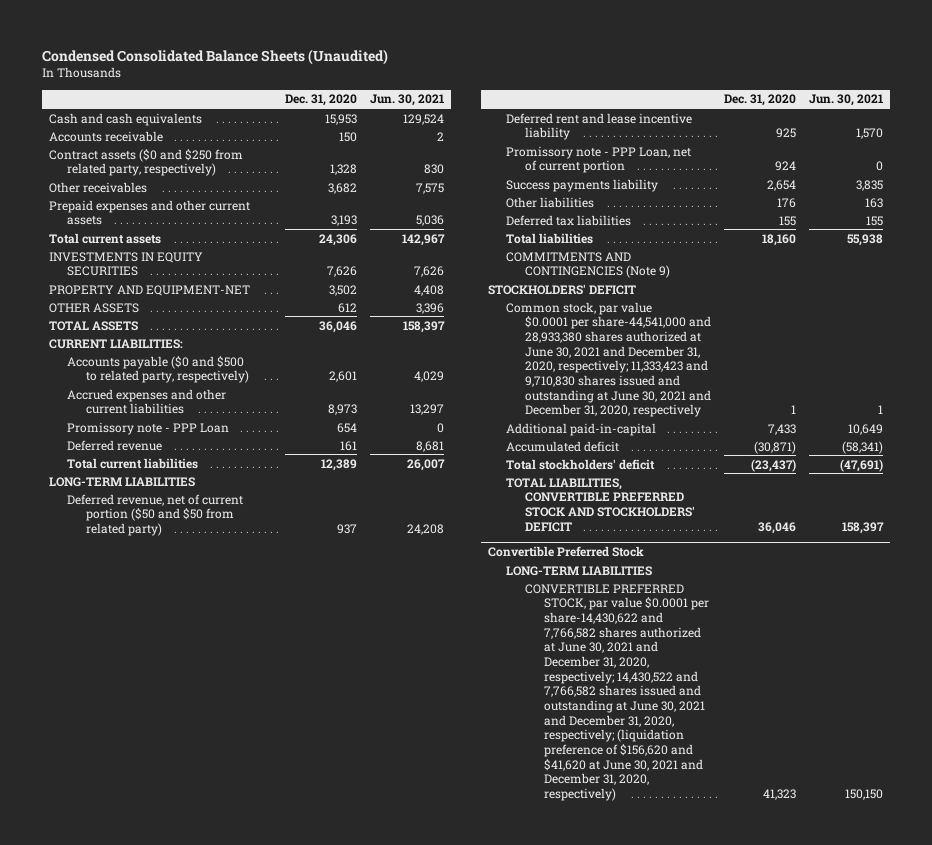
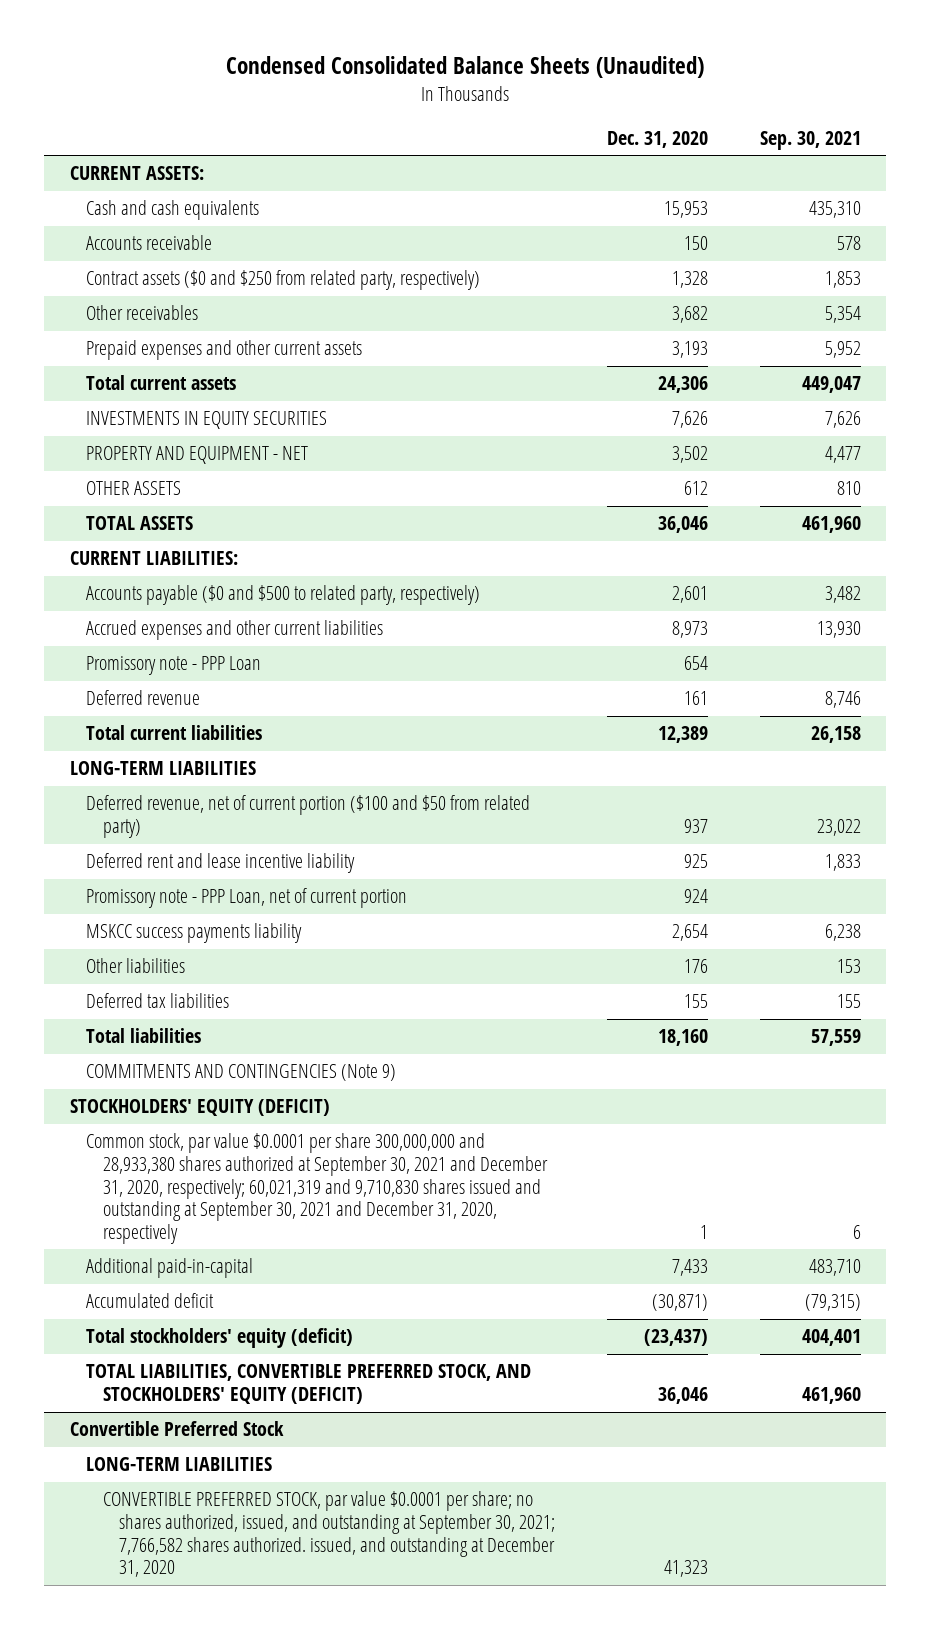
[370,94,445,107] Jun. 30, 2021 -> none
none -> [759,130,861,150] Sep. 30, 2021
none -> [69,166,204,181] CURRENT ASSETS:
[48,284,250,296] PROPERTY AND EQUIPMENT-NET -> [86,446,309,465] PROPERTY AND EQUIPMENT - NET
[67,493,244,536] Deferred revenue, net of current portion ($50 and $50 from related party) -> [86,795,531,839] Deferred revenue, net of current portion ($100 and $50 from related party)
[506,178,659,192] Success payments liability -> [86,923,303,944] MSKCC success payments liability
[487,283,636,295] STOCKHOLDERS' DEFICIT -> [69,1099,330,1117] STOCKHOLDERS' EQUITY (DEFICIT)
[506,301,712,418] Common stock, par value $0.0001 per share-44,541,000 and 28,933,380 shares authorized at June 30, 2021 and December 31, 2020, respectively; 11,333,423 and 9,710,830 shares issued and outstanding at June 30, 2021 and December 31, 2020, respectively -> [86,1133,548,1244] Common stock, par value $0.0001 per share 300,000,000 and 28,933,380 shares authorized at September 30, 2021 and December 31, 2020, respectively; 60,021,319 and 9,710,830 shares issued and outstanding at September 30, 2021 and December 31, 2020, respectively
[506,458,656,470] Total stockholders' deficit -> [86,1328,354,1349] Total stockholders' equity (deficit)
[506,477,696,532] TOTAL LIABILITIES, CONVERTIBLE PREFERRED STOCK AND STOCKHOLDERS' DEFICIT -> [86,1364,532,1405] TOTAL LIABILITIES, CONVERTIBLE PREFERRED STOCK, AND STOCKHOLDERS' EQUITY (DEFICIT)
[525,583,709,801] CONVERTIBLE PREFERRED STOCK, par value $0.0001 per share-14,430,622 and 7,766,582 shares authorized at June 30, 2021 and December 31, 2020, respectively; 14,430,522 and 7,766,582 shares issued and outstanding at June 30, 2021 and December 31, 2020, respectively; (liquidation preference of $156,620 and $41,620 at June 30, 2021 and December 31, 2020, respectively) -> [102,1491,556,1578] CONVERTIBLE PREFERRED STOCK, par value $0.0001 per share; no shares authorized, issued, and outstanding at September 30, 2021; 7,766,582 shares authorized. issued, and outstanding at December 31, 2020

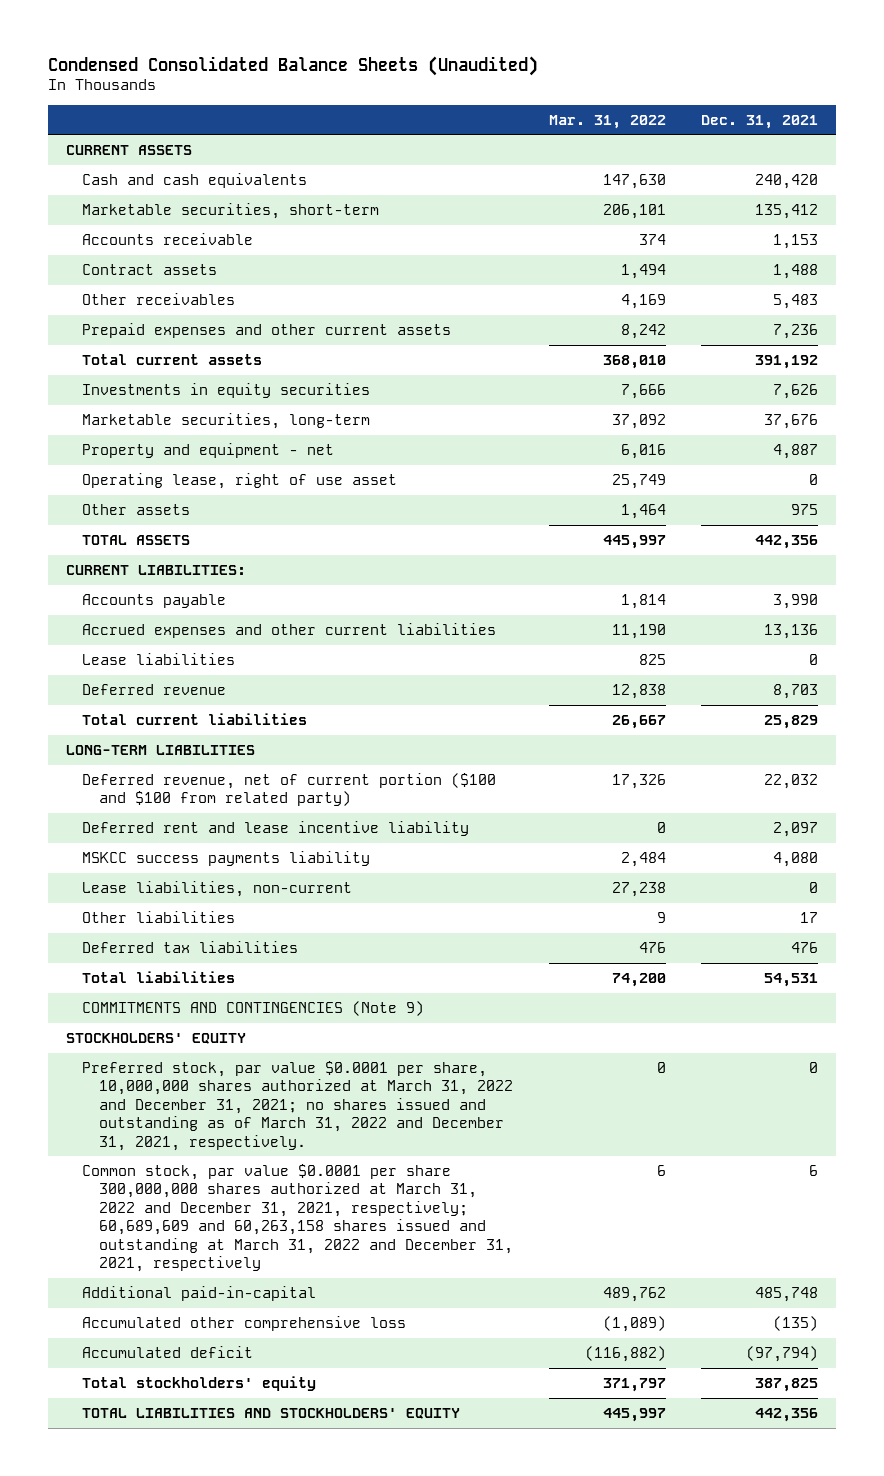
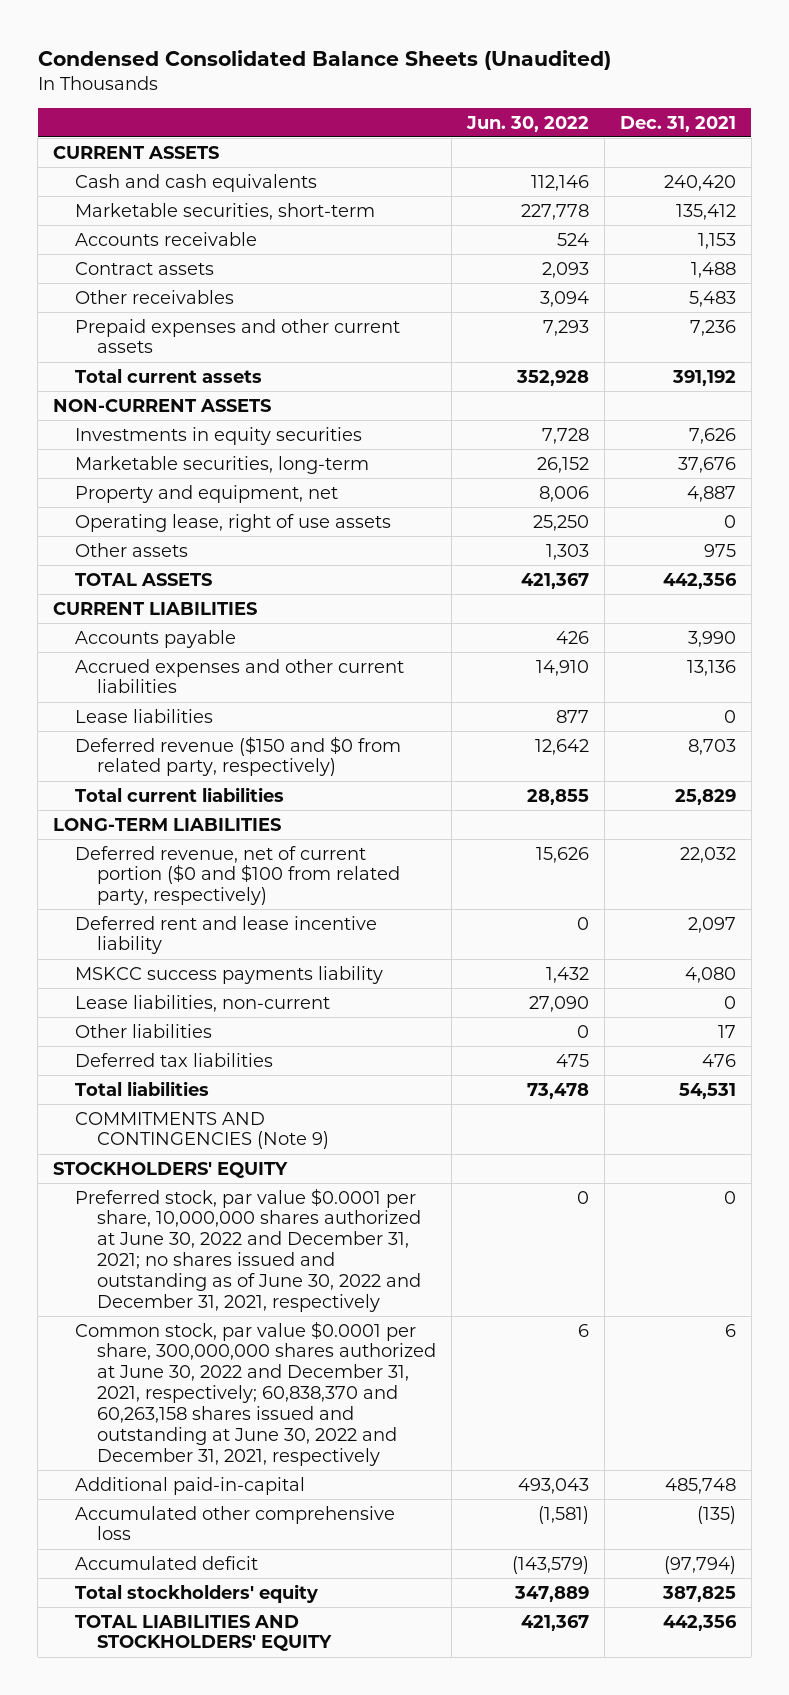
[548,114,666,129] Mar. 31, 2022 -> none
none -> [466,115,590,132] Jun. 30, 2022
none -> [53,398,272,412] NON-CURRENT ASSETS
[82,442,335,458] Property and equipment - net -> [75,484,339,503] Property and equipment, net
[82,472,398,489] Operating lease, right of use asset -> [75,513,392,532] Operating lease, right of use assets
[65,564,246,575] CURRENT LIABILITIES: -> [53,601,258,615] CURRENT LIABILITIES
[82,683,227,695] Deferred revenue -> [75,735,402,777] Deferred revenue ($150 and $0 from related party, respectively)
[82,772,497,807] Deferred revenue, net of current portion ($100 and $100 from related party) -> [75,845,401,906] Deferred revenue, net of current portion ($0 and $100 from related party, respectively)
[82,1060,514,1151] Preferred stock, par value $0.0001 per share, 10,000,000 shares authorized at March 31, 2022 and December 31, 2021; no shares issued and outstanding as of March 31, 2022 and December 31, 2021, respectively. -> [75,1187,422,1312] Preferred stock, par value $0.0001 per share, 10,000,000 shares authorized at June 30, 2022 and December 31, 2021; no shares issued and outstanding as of June 30, 2022 and December 31, 2021, respectively
[82,1163,514,1273] Common stock, par value $0.0001 per share 300,000,000 shares authorized at March 31, 2022 and December 31, 2021, respectively; 60,689,609 and 60,263,158 shares issued and outstanding at March 31, 2022 and December 31, 2021, respectively -> [75,1320,437,1466] Common stock, par value $0.0001 per share, 300,000,000 shares authorized at June 30, 2022 and December 31, 2021, respectively; 60,838,370 and 60,263,158 shares issued and outstanding at June 30, 2022 and December 31, 2021, respectively

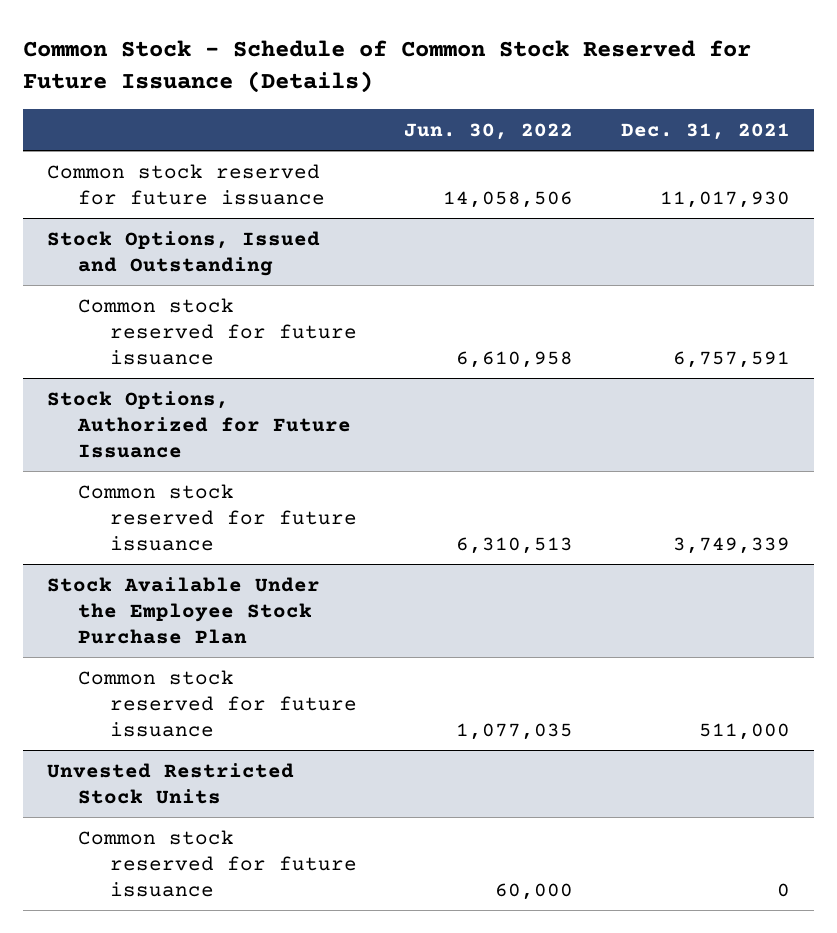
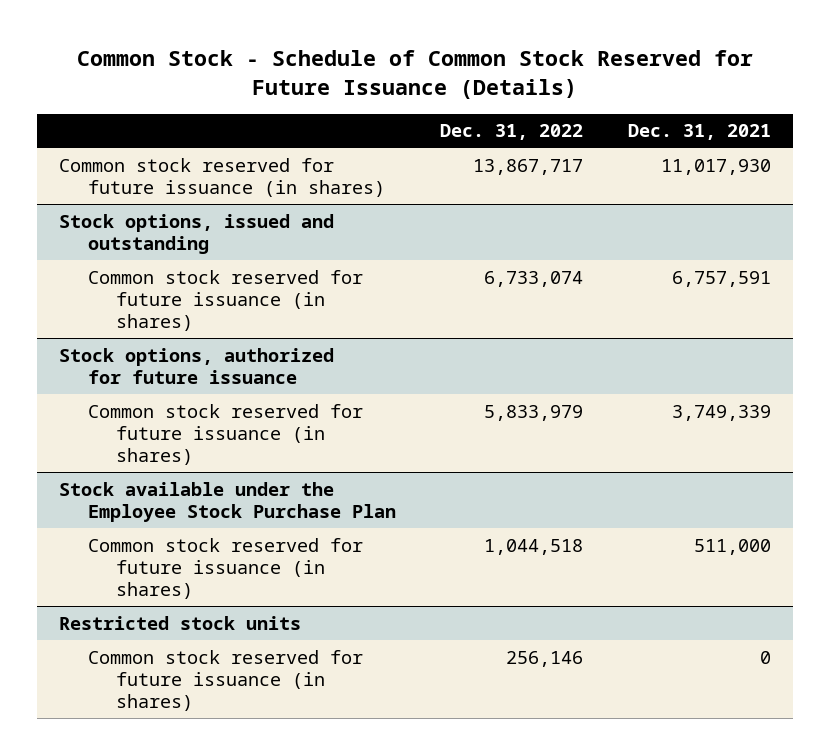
[404,122,574,140] Jun. 30, 2022 -> none
none -> [440,124,584,141] Dec. 31, 2022
[46,163,326,205] Common stock reserved for future issuance -> [59,157,385,197] Common stock reserved for future issuance (in shares)
[46,230,320,276] Stock Options, Issued and Outstanding -> [59,213,335,254] Stock options, issued and outstanding
[78,297,358,365] Common stock reserved for future issuance -> [87,269,363,332] Common stock reserved for future issuance (in shares)
[46,390,352,458] Stock Options, Authorized for Future Issuance -> [59,347,335,384] Stock options, authorized for future issuance
[78,483,358,551] Common stock reserved for future issuance -> [87,403,363,466] Common stock reserved for future issuance (in shares)
[46,576,320,644] Stock Available Under the Employee Stock Purchase Plan -> [59,481,396,522] Stock available under the Employee Stock Purchase Plan
[78,669,358,737] Common stock reserved for future issuance -> [87,537,363,600] Common stock reserved for future issuance (in shares)
[46,762,294,804] Unvested Restricted Stock Units -> [59,615,302,630] Restricted stock units
[78,829,358,897] Common stock reserved for future issuance -> [87,649,363,712] Common stock reserved for future issuance (in shares)

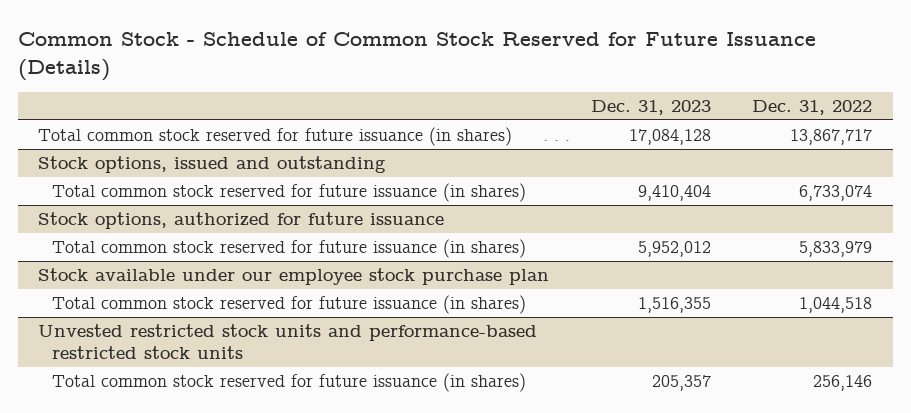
[627,124,771,141] Dec. 31, 2021 -> none
none -> [590,99,711,115] Dec. 31, 2023
[59,157,385,197] Common stock reserved for future issuance (in shares) -> [38,127,513,147] Total common stock reserved for future issuance (in shares)
[87,269,363,332] Common stock reserved for future issuance (in shares) -> [51,183,526,203] Total common stock reserved for future issuance (in shares)
[87,403,363,466] Common stock reserved for future issuance (in shares) -> [51,239,526,259] Total common stock reserved for future issuance (in shares)
[59,481,396,522] Stock available under the Employee Stock Purchase Plan -> [38,268,550,286] Stock available under our employee stock purchase plan
[87,537,363,600] Common stock reserved for future issuance (in shares) -> [51,295,526,315] Total common stock reserved for future issuance (in shares)
[59,615,302,630] Restricted stock units -> [38,324,538,360] Unvested restricted stock units and performance-based restricted stock units
[87,649,363,712] Common stock reserved for future issuance (in shares) -> [51,373,526,393] Total common stock reserved for future issuance (in shares)

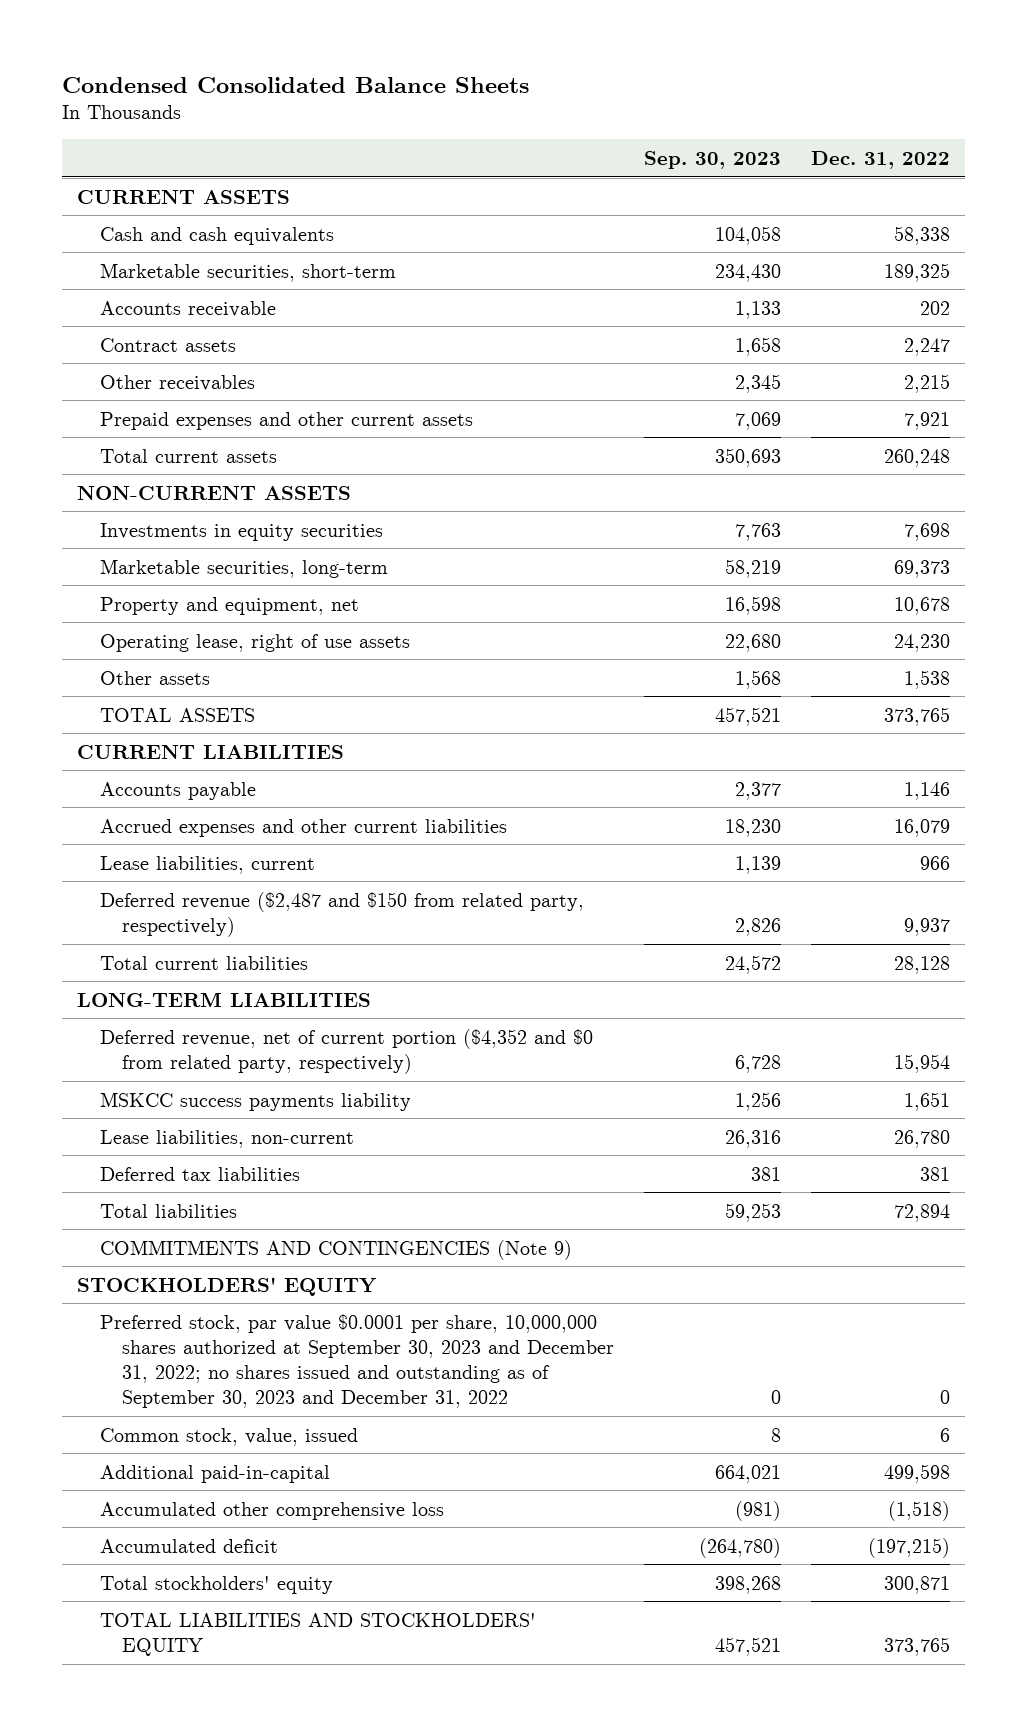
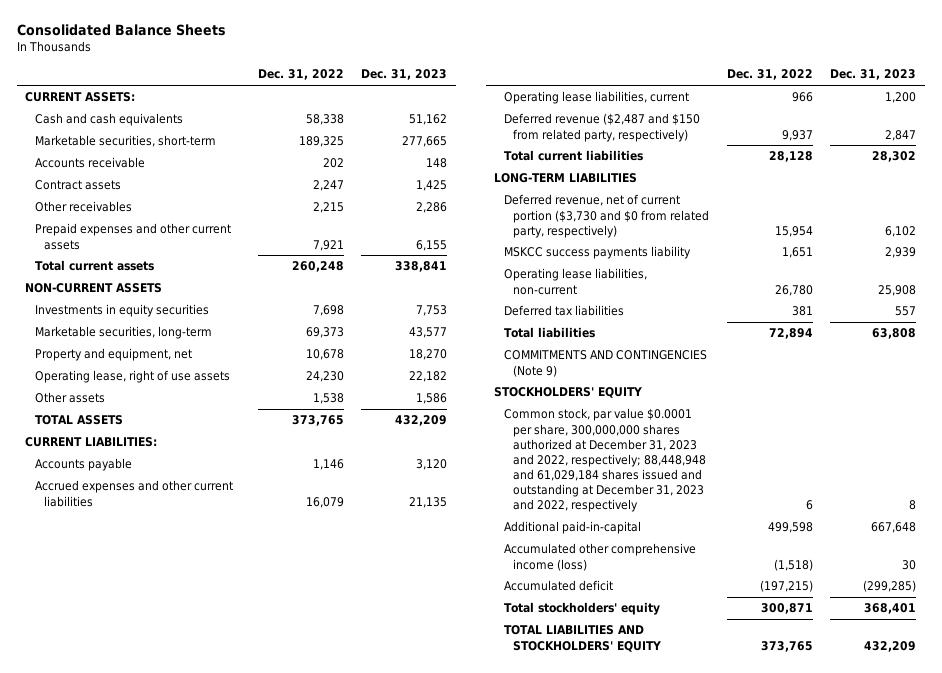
[61,76,529,93] Condensed Consolidated Balance Sheets -> [16,24,226,37] Consolidated Balance Sheets
[644,150,782,169] Sep. 30, 2023 -> none
none -> [361,69,448,81] Dec. 31, 2023
[76,189,290,204] CURRENT ASSETS -> [25,92,136,103] CURRENT ASSETS:
[76,744,344,759] CURRENT LIABILITIES -> [25,437,158,448] CURRENT LIABILITIES:
[99,855,315,874] Lease liabilities, current -> [503,91,689,105] Operating lease liabilities, current
[99,1028,593,1074] Deferred revenue, net of current portion ($4,352 and $0 from related party, respectively) -> [503,194,710,238] Deferred revenue, net of current portion ($3,730 and $0 from related party, respectively)
[99,1129,354,1148] Lease liabilities, non-current -> [503,268,647,295] Operating lease liabilities, non-current
[99,1313,615,1409] Preferred stock, par value $0.0001 per share, 10,000,000 shares authorized at September 30, 2023 and December 31, 2022; no shares issued and outstanding as of September 30, 2023 and December 31, 2022 -> none
[99,1427,358,1446] Common stock, value, issued -> [503,408,707,513] Common stock, par value $0.0001 per share, 300,000,000 shares authorized at December 31, 2023 and 2022, respectively; 88,448,948 and 61,029,184 shares issued and outstanding at December 31, 2023 and 2022, respectively
[99,1501,444,1520] Accumulated other comprehensive loss -> [503,543,696,571] Accumulated other comprehensive income (loss)

